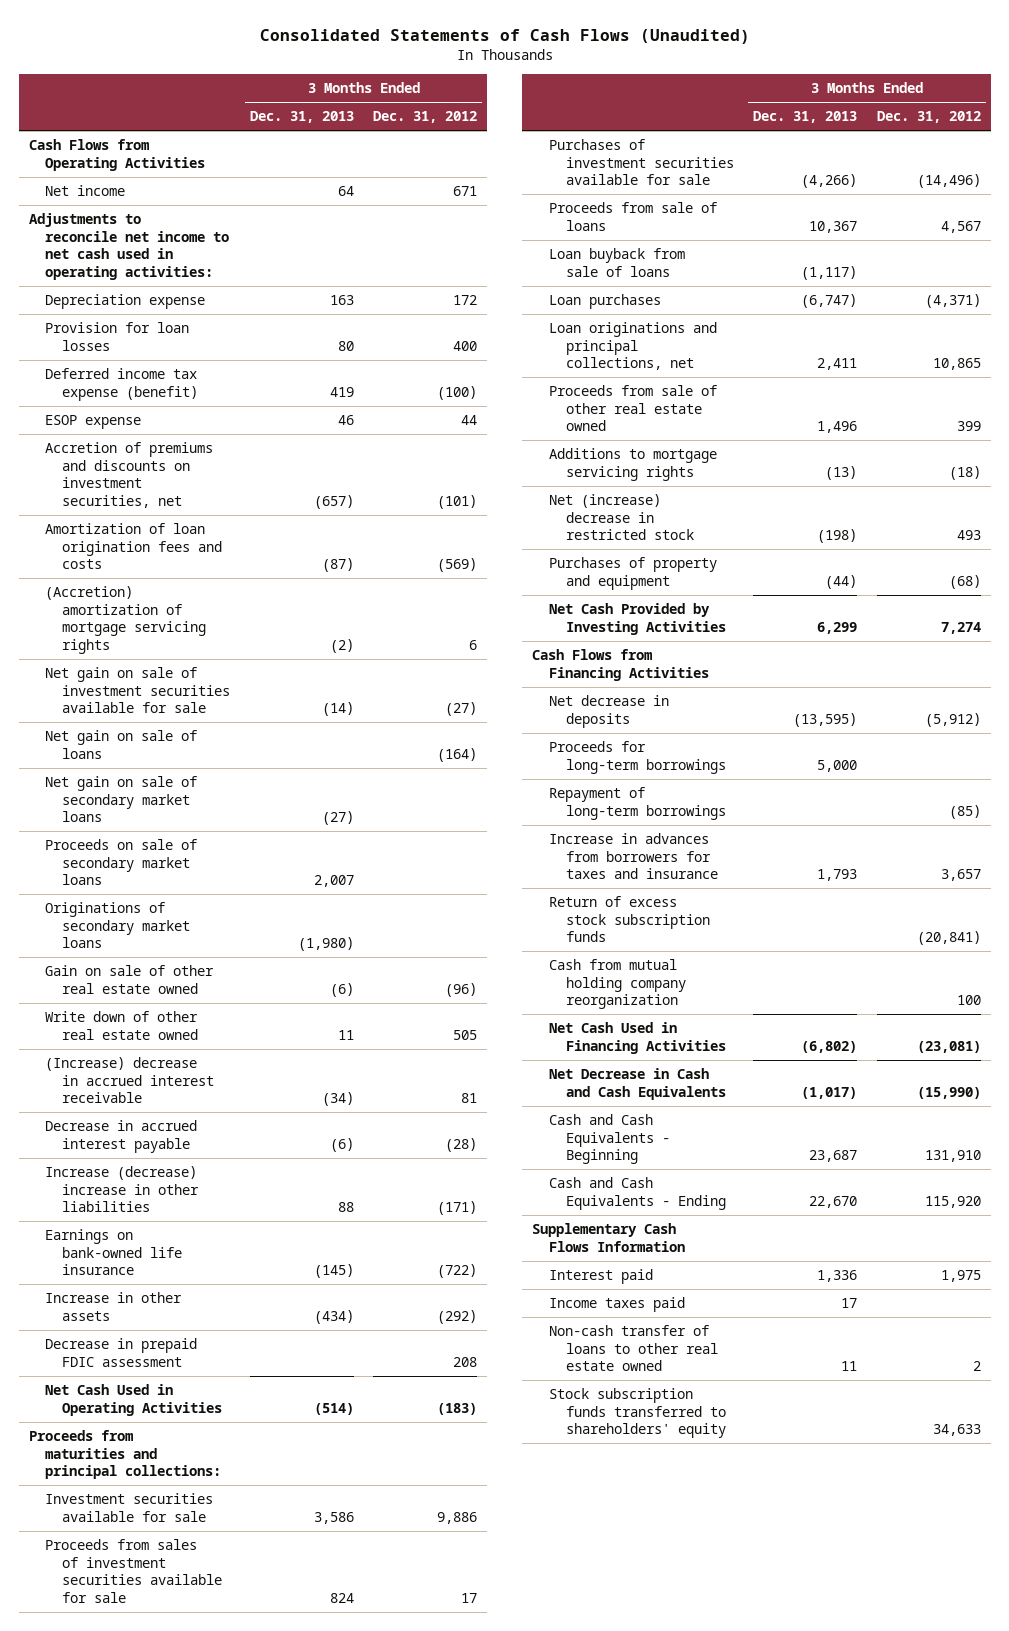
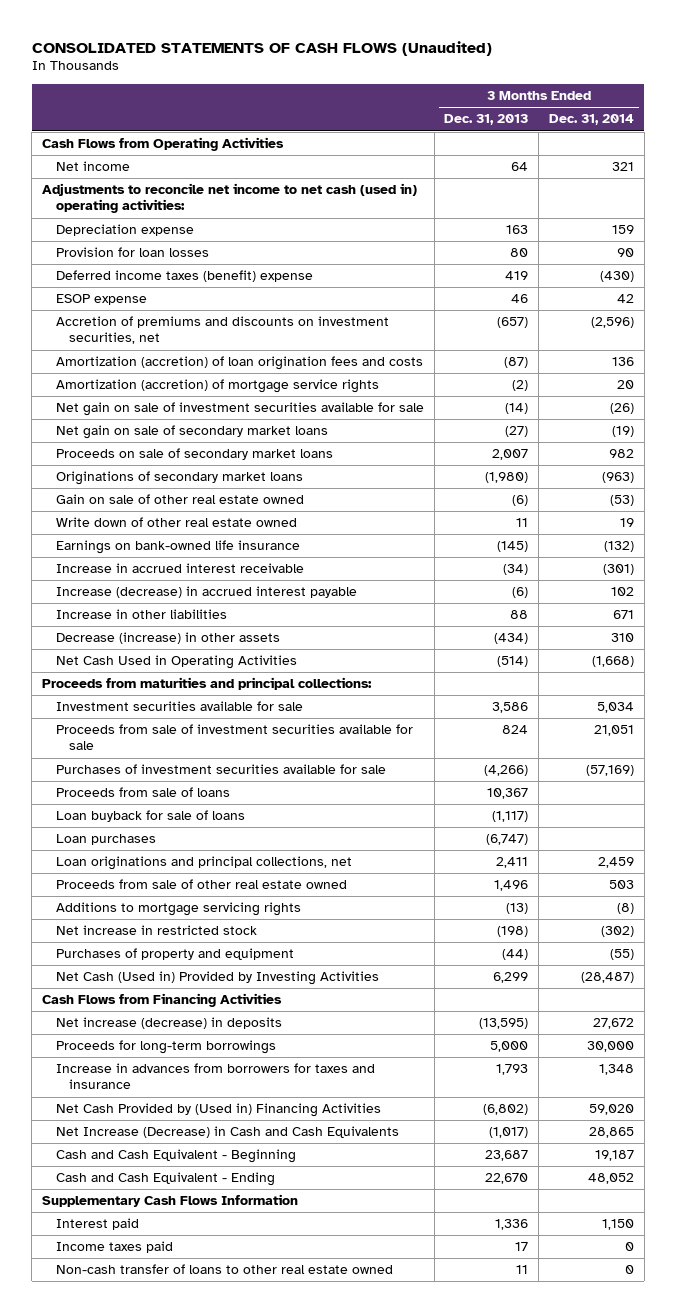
[259,28,750,44] Consolidated Statements of Cash Flows (Unaudited) -> [31,40,492,56] CONSOLIDATED STATEMENTS OF CASH FLOWS (Unaudited)
[373,111,478,124] Dec. 31, 2012 -> none
none -> [549,114,635,126] Dec. 31, 2014
[28,213,230,280] Adjustments to reconcile net income to net cash used in operating activities: -> [42,183,418,214] Adjustments to reconcile net income to net cash (used in) operating activities:
[45,368,199,401] Deferred income tax expense (benefit) -> [55,270,313,283] Deferred income taxes (benefit) expense
[45,523,223,570] Amortization of loan origination fees and costs -> [55,356,423,371] Amortization (accretion) of loan origination fees and costs
[45,586,207,654] (Accretion) amortization of mortgage servicing rights -> [55,379,379,394] Amortization (accretion) of mortgage service rights
[45,730,198,759] Net gain on sale of loans -> none
[45,1057,215,1104] (Increase) decrease in accrued interest receivable -> none
[45,1120,198,1153] Decrease in accrued interest payable -> none
[45,1166,200,1213] Increase (decrease) increase in other liabilities -> none
[45,1338,198,1367] Decrease in prepaid FDIC assessment -> none
none -> [55,563,304,574] Increase in accrued interest receivable
none -> [55,586,357,599] Increase (decrease) in accrued interest payable
none -> [55,609,227,620] Increase in other liabilities
[45,1292,183,1321] Increase in other assets -> [55,632,280,645] Decrease (increase) in other assets
[45,1539,223,1603] Proceeds from sales of investment securities available for sale -> [55,724,413,751] Proceeds from sale of investment securities available for sale
[548,248,685,277] Loan buyback from sale of loans -> [55,810,245,823] Loan buyback for sale of loans
[548,494,694,541] Net (increase) decrease in restricted stock -> [55,925,257,936] Net increase in restricted stock
[548,603,726,635] Net Cash Provided by Investing Activities -> [55,971,379,986] Net Cash (Used in) Provided by Investing Activities
[548,695,669,728] Net decrease in deposits -> [55,1017,282,1030] Net increase (decrease) in deposits
[548,787,726,820] Repayment of long-term borrowings -> none
[548,896,710,943] Return of excess stock subscription funds -> none
[548,959,686,1010] Cash from mutual holding company reorganization -> none
[548,1022,726,1054] Net Cash Used in Financing Activities -> [55,1103,381,1118] Net Cash Provided by (Used in) Financing Activities
[548,1068,726,1100] Net Decrease in Cash and Cash Equivalents -> [55,1126,399,1139] Net Increase (Decrease) in Cash and Cash Equivalents
[548,1114,670,1165] Cash and Cash Equivalents - Beginning -> [55,1149,296,1164] Cash and Cash Equivalent - Beginning
[548,1177,726,1210] Cash and Cash Equivalents - Ending -> [55,1172,275,1187] Cash and Cash Equivalent - Ending
[548,1388,726,1439] Stock subscription funds transferred to shareholders' equity -> none

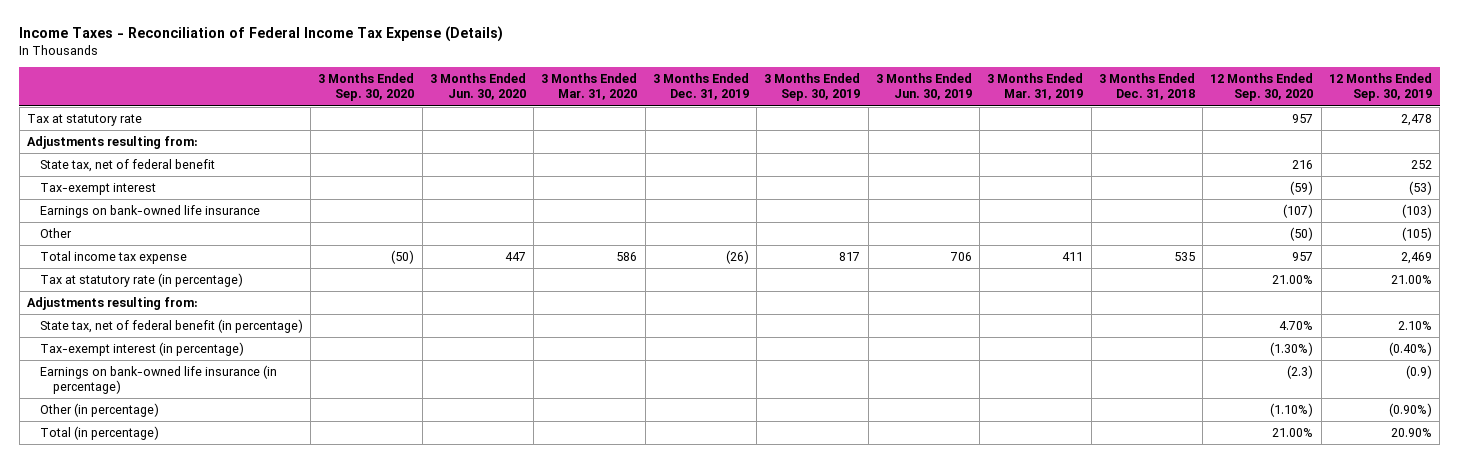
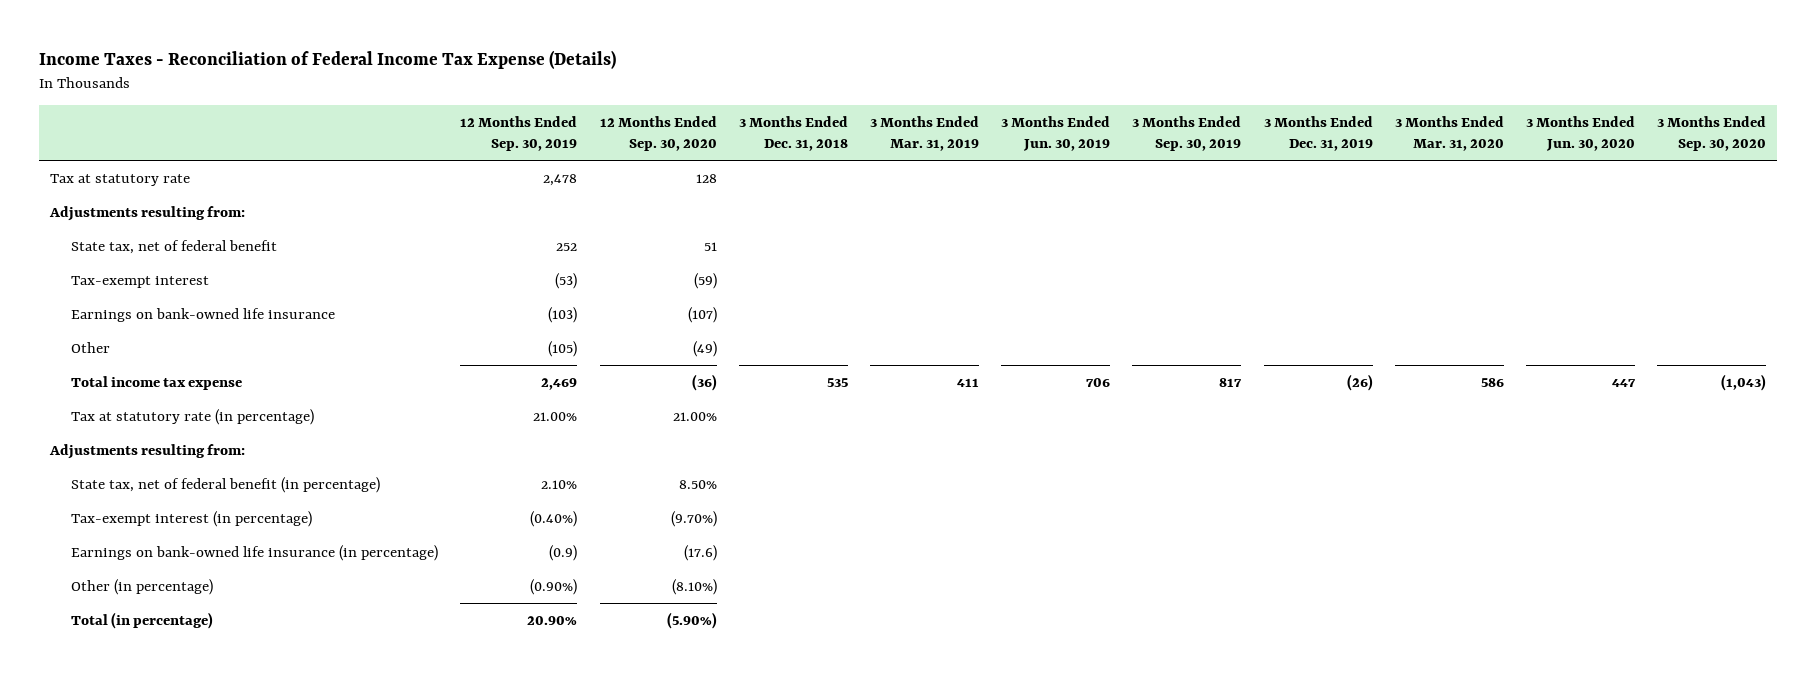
[1292,114,1314,124] 957 -> [695,173,717,183] 128
[1292,160,1314,170] 216 -> [703,241,717,251] 51
[1290,227,1314,242] (50) -> [692,340,717,357] (49)
[391,250,415,265] (50) -> [1721,373,1767,391] (1,043)
[1292,252,1314,262] 957 -> [691,373,717,391] (36)
[1279,321,1314,331] 4.70% -> [678,479,717,489] 8.50%
[1270,342,1314,357] (1.30%) -> [670,510,717,527] (9.70%)
[1287,365,1314,380] (2.3) -> [683,544,717,561] (17.6)
[1270,403,1314,418] (1.10%) -> [671,578,717,595] (8.10%)
[1272,428,1314,438] 21.00% -> [666,611,717,629] (5.90%)

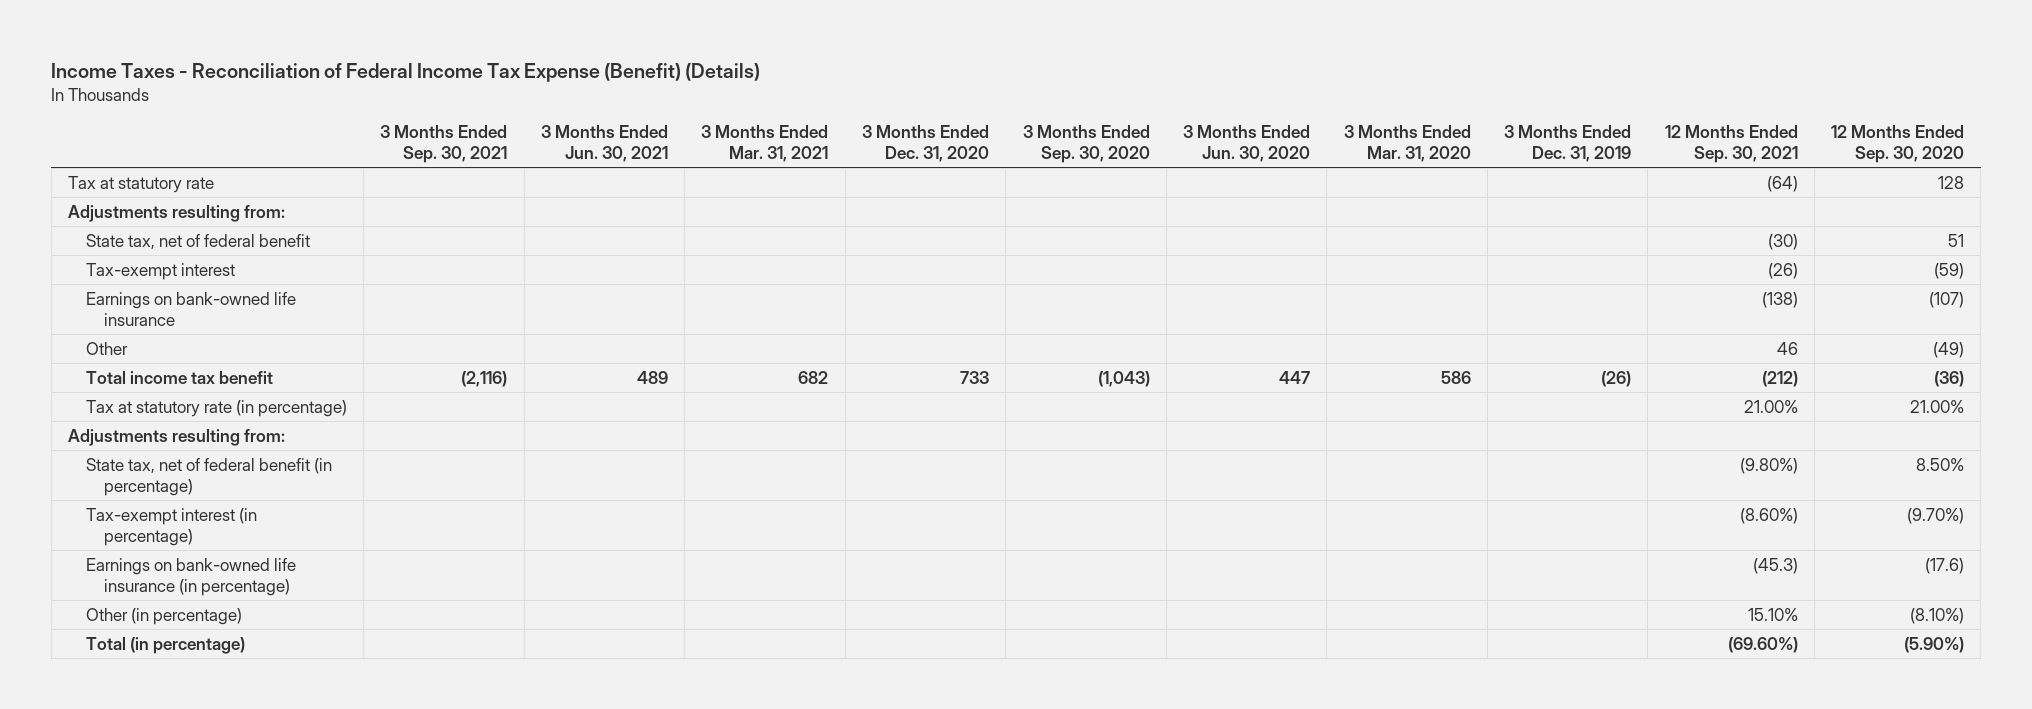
[39,50,617,70] Income Taxes - Reconciliation of Federal Income Tax Expense (Details) -> [51,62,761,82] Income Taxes - Reconciliation of Federal Income Tax Expense (Benefit) (Details)
[460,115,578,152] 12 Months Ended Sep. 30, 2019 -> none
[738,115,848,152] 3 Months Ended Dec. 31, 2018 -> none
[869,115,979,152] 3 Months Ended Mar. 31, 2019 -> none
[1001,115,1111,152] 3 Months Ended Jun. 30, 2019 -> none
[1132,115,1242,152] 3 Months Ended Sep. 30, 2019 -> none
none -> [380,125,508,164] 3 Months Ended Sep. 30, 2021
none -> [540,125,668,163] 3 Months Ended Jun. 30, 2021
none -> [701,125,829,163] 3 Months Ended Mar. 31, 2021
none -> [862,125,990,163] 3 Months Ended Dec. 31, 2020
none -> [1664,125,1798,164] 12 Months Ended Sep. 30, 2021
[71,375,243,390] Total income tax expense -> [85,370,273,384] Total income tax benefit

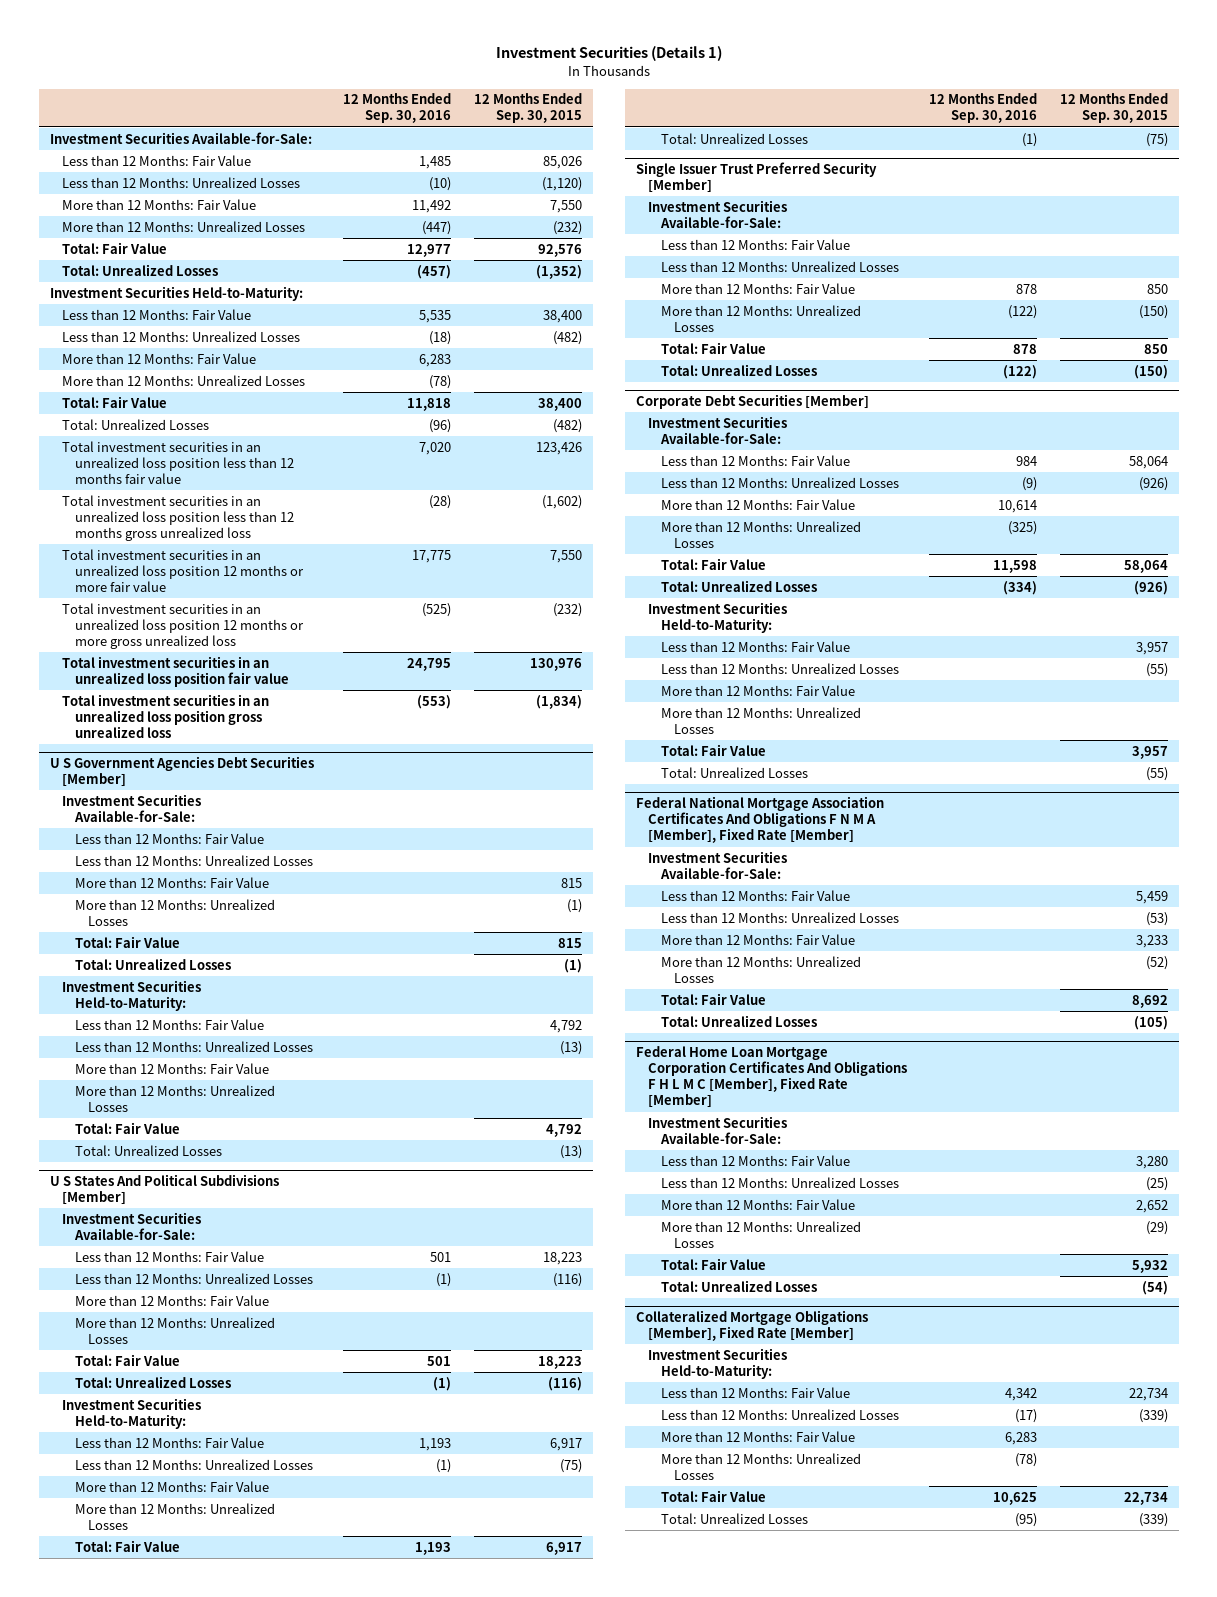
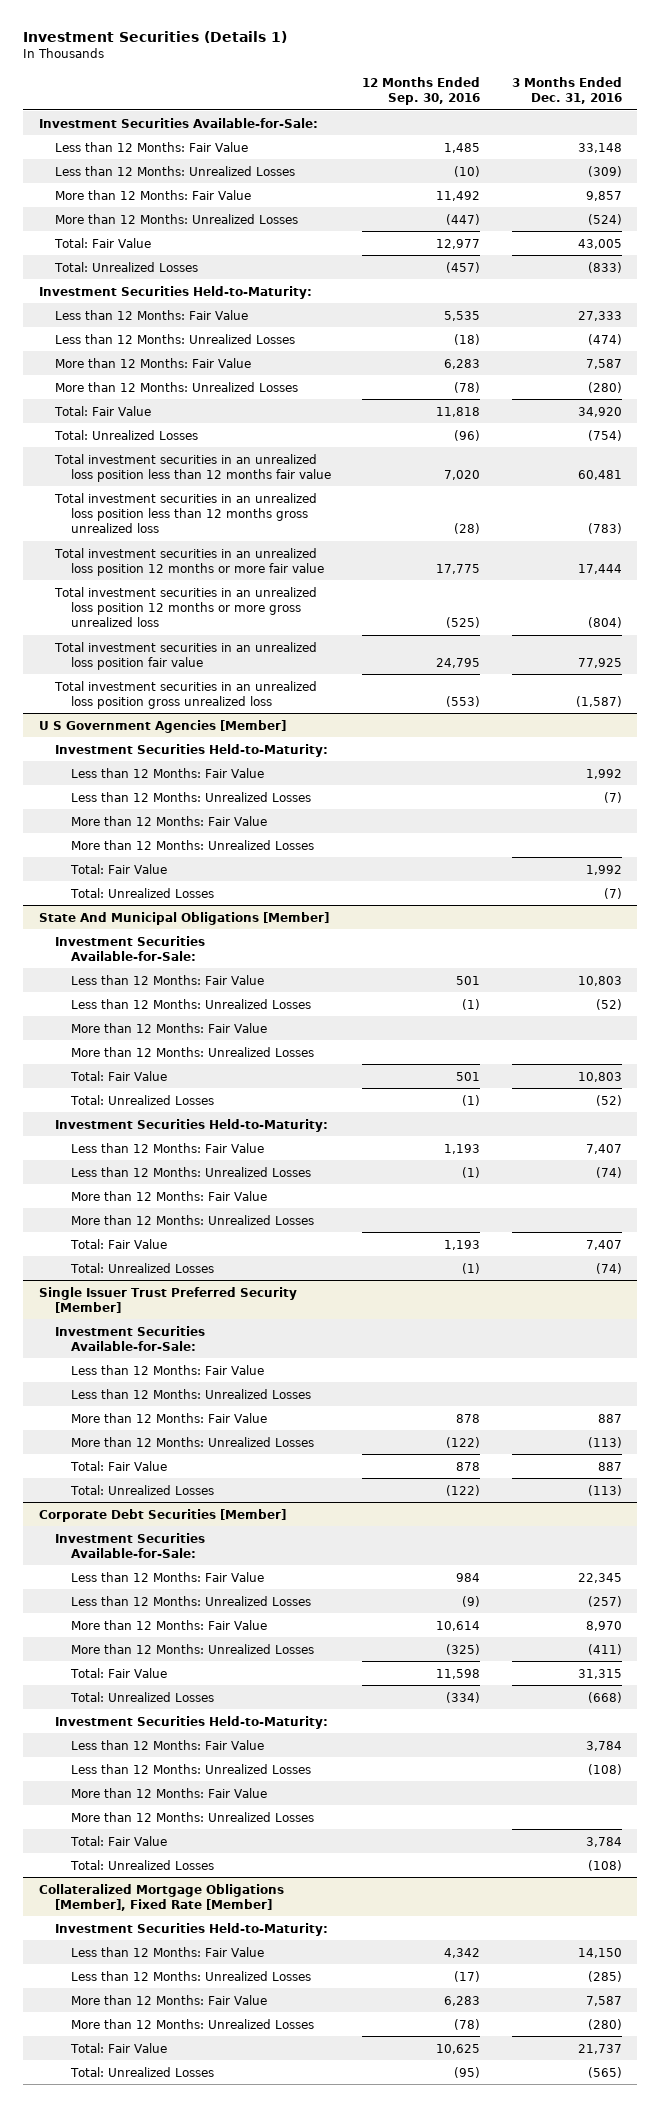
[473,93,582,124] 12 Months Ended Sep. 30, 2015 -> none
none -> [511,76,622,104] 3 Months Ended Dec. 31, 2016
[62,793,202,822] Investment Securities Available-for-Sale: -> none
[75,832,265,844] Less than 12 Months: Fair Value -> none
[75,854,314,866] Less than 12 Months: Unrealized Losses -> none
[75,876,270,888] More than 12 Months: Fair Value -> none
[75,898,276,926] More than 12 Months: Unrealized Losses -> none
[75,935,181,948] Total: Fair Value -> none
[75,957,232,970] Total: Unrealized Losses -> none
[49,755,314,787] U S Government Agencies Debt Securities [Member] -> [39,719,287,733] U S Government Agencies [Member]
[49,1173,279,1205] U S States And Political Subdivisions [Member] -> [39,911,330,925] State And Municipal Obligations [Member]
[635,795,884,844] Federal National Mortgage Association Certificates And Obligations F N M A [Member], Fixed Rate [Member] -> none
[648,850,788,879] Investment Securities Available-for-Sale: -> none
[661,889,851,901] Less than 12 Months: Fair Value -> none
[661,911,900,923] Less than 12 Months: Unrealized Losses -> none
[661,933,856,945] More than 12 Months: Fair Value -> none
[661,955,862,983] More than 12 Months: Unrealized Losses -> none
[661,992,767,1005] Total: Fair Value -> none
[661,1014,818,1027] Total: Unrealized Losses -> none
[635,1045,908,1109] Federal Home Loan Mortgage Corporation Certificates And Obligations F H L M C [Member], Fixed Rate [Member] -> none
[648,1115,788,1144] Investment Securities Available-for-Sale: -> none
[661,1154,851,1166] Less than 12 Months: Fair Value -> none
[661,1176,900,1188] Less than 12 Months: Unrealized Losses -> none
[661,1198,856,1210] More than 12 Months: Fair Value -> none
[661,1220,862,1248] More than 12 Months: Unrealized Losses -> none
[661,1257,767,1270] Total: Fair Value -> none
[661,1279,818,1292] Total: Unrealized Losses -> none

